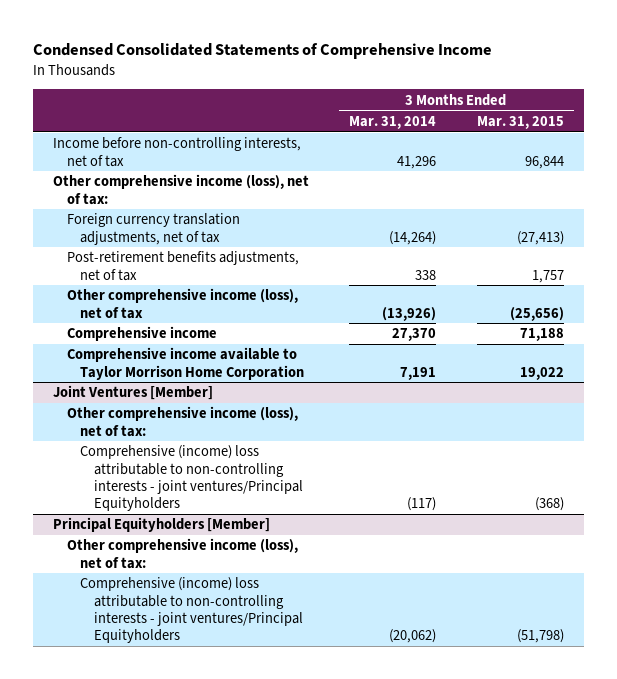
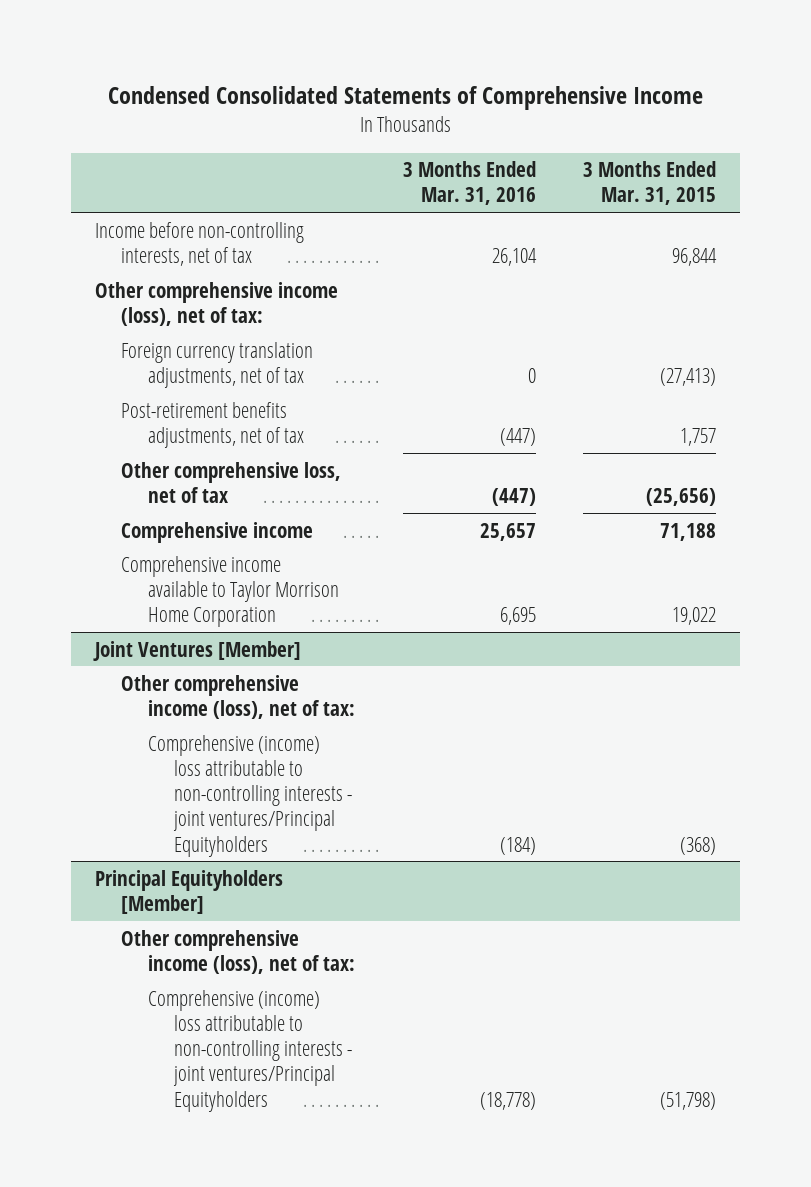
[349,115,437,129] Mar. 31, 2014 -> none
none -> [402,161,536,206] 3 Months Ended Mar. 31, 2016
[66,288,298,319] Other comprehensive income (loss), net of tax -> [121,461,342,503] Other comprehensive loss, net of tax

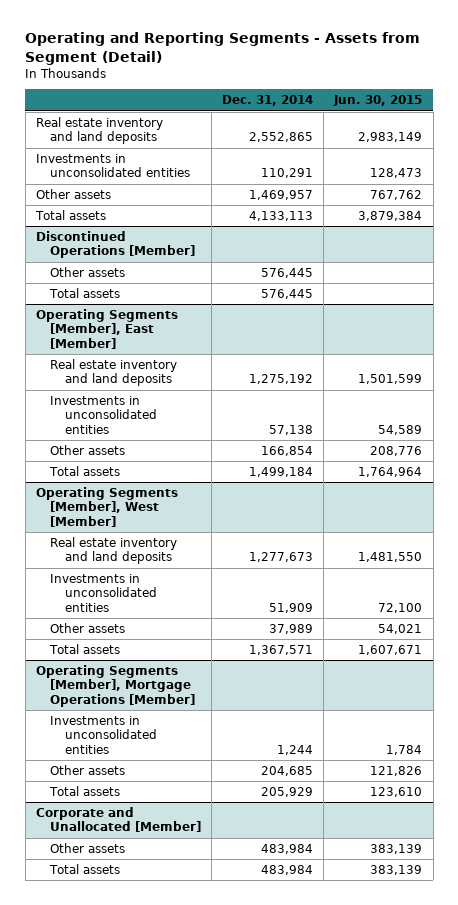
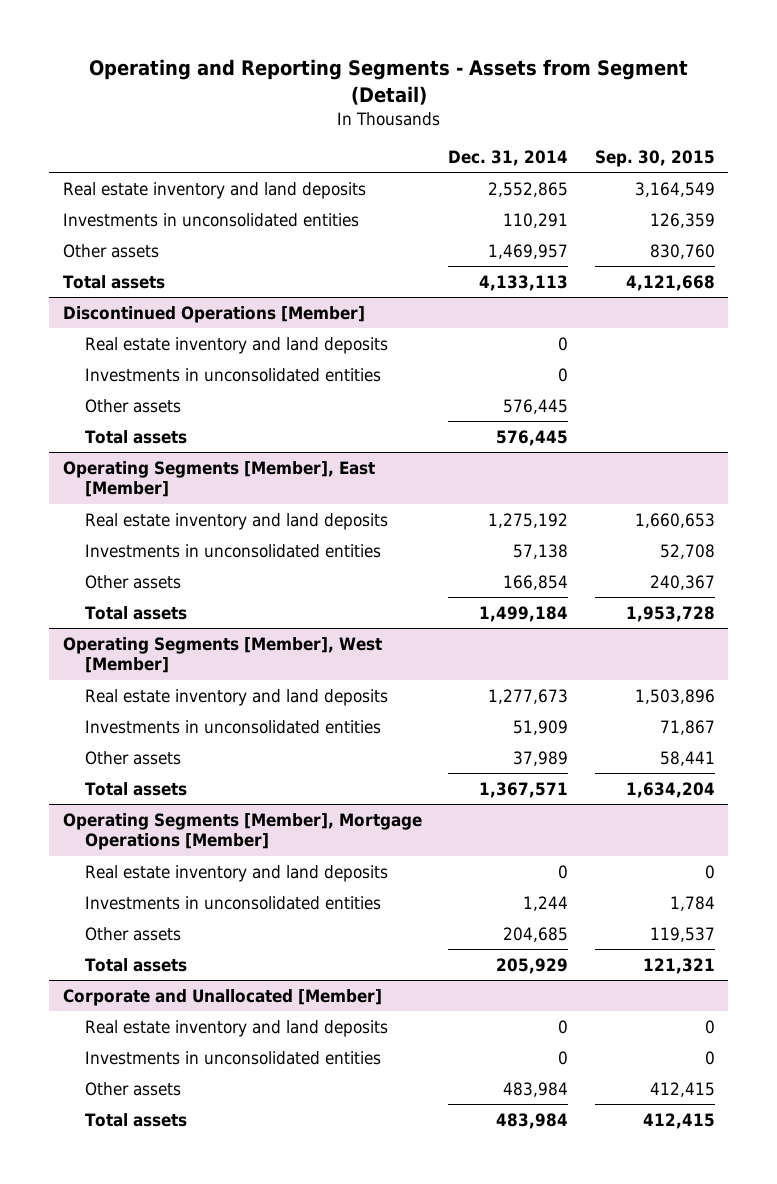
[333,95,423,107] Jun. 30, 2015 -> none
none -> [594,150,715,168] Sep. 30, 2015
none -> [85,336,389,354] Real estate inventory and land deposits
none -> [85,367,382,382] Investments in unconsolidated entities
none -> [85,864,389,882] Real estate inventory and land deposits
none -> [85,1019,389,1037] Real estate inventory and land deposits
none -> [85,1050,382,1065] Investments in unconsolidated entities

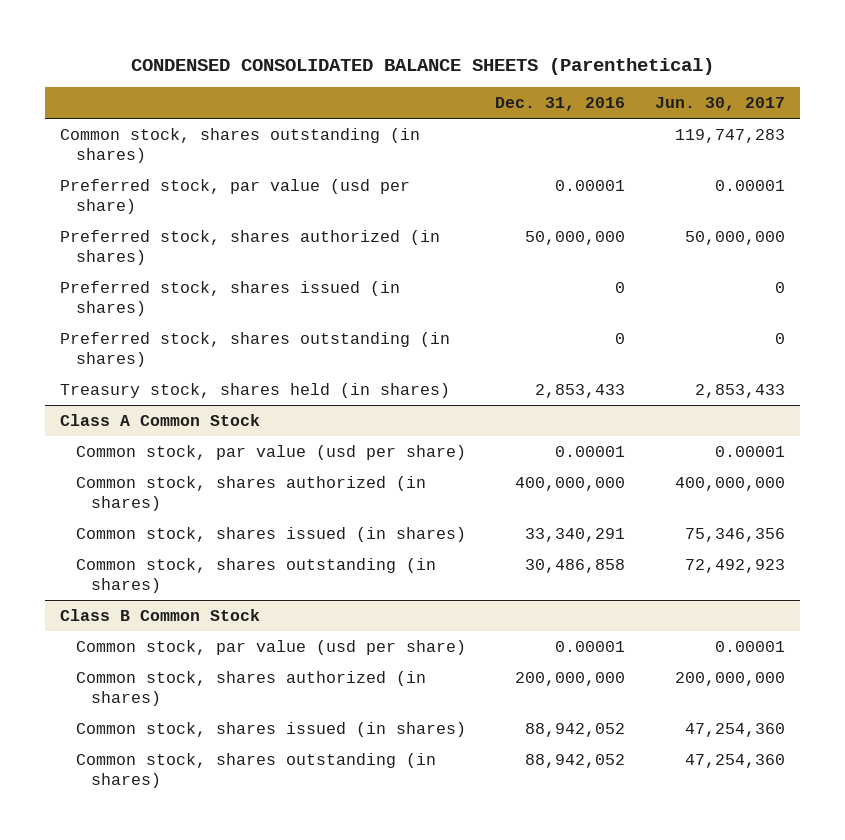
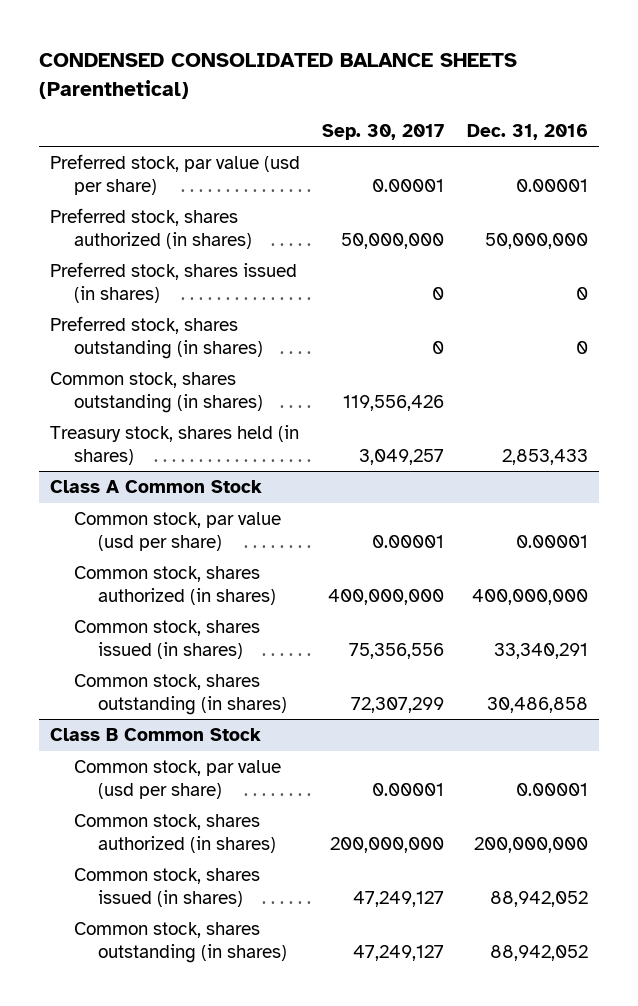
[655,97,786,112] Jun. 30, 2017 -> none
none -> [322,123,445,140] Sep. 30, 2017
[60,127,421,164] Common stock, shares outstanding (in shares) -> [49,372,264,413] Common stock, shares outstanding (in shares)

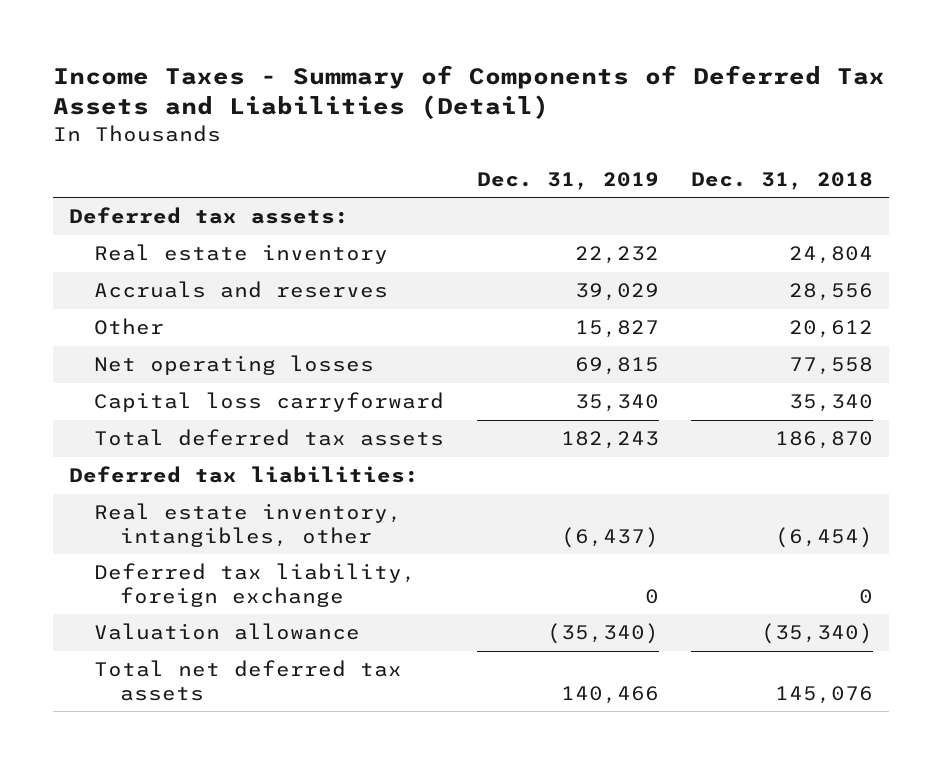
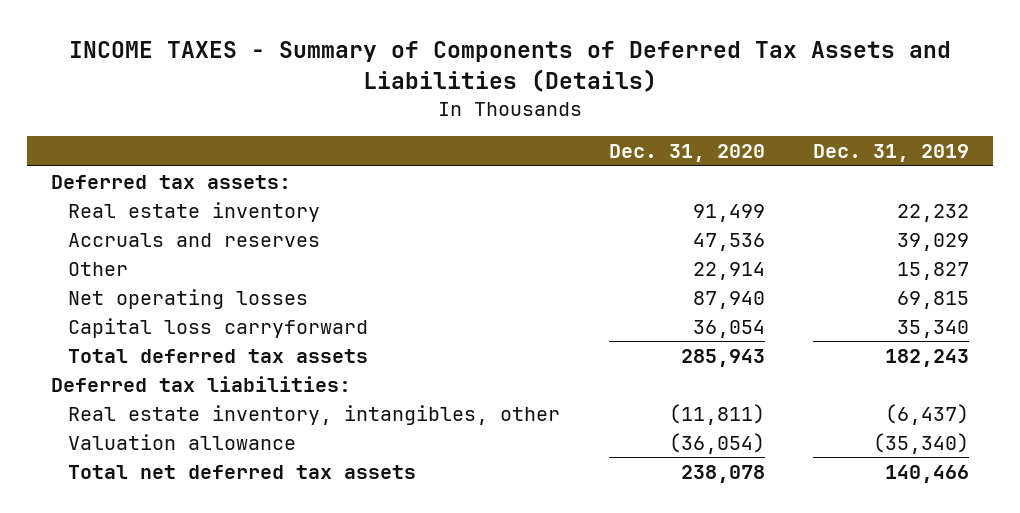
[52,64,885,120] Income Taxes - Summary of Components of Deferred Tax Assets and Liabilities (Detail) -> [69,41,952,93] INCOME TAXES - Summary of Components of Deferred Tax Assets and Liabilities (Details)
[691,171,874,190] Dec. 31, 2018 -> none
none -> [608,144,765,163] Dec. 31, 2020
[94,563,417,607] Deferred tax liability, foreign exchange -> none

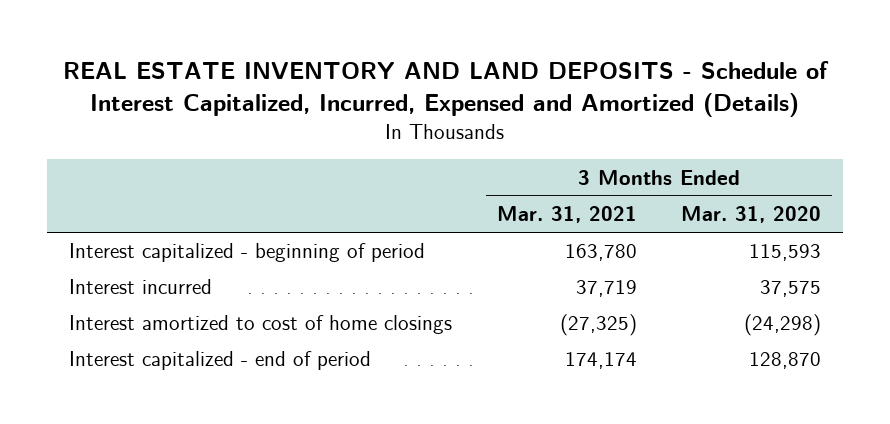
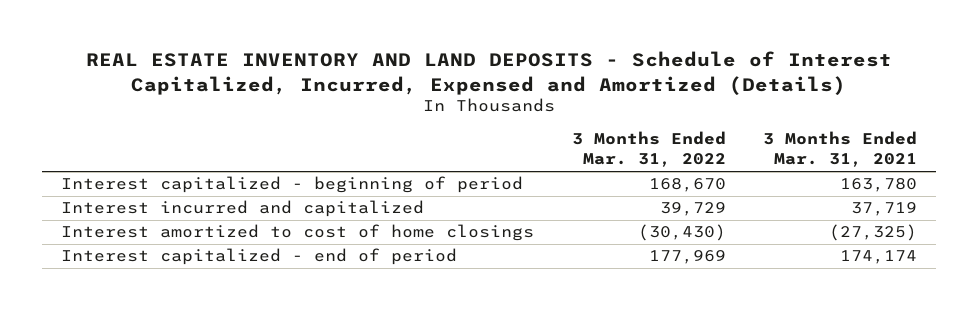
[680,205,821,223] Mar. 31, 2020 -> none
none -> [571,131,726,168] 3 Months Ended Mar. 31, 2022
[69,279,213,295] Interest incurred -> [61,200,425,218] Interest incurred and capitalized

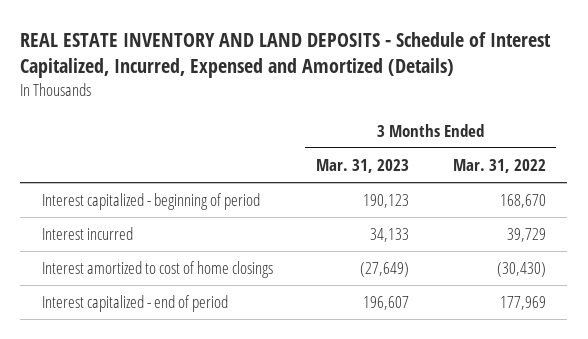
[763,131,918,168] 3 Months Ended Mar. 31, 2021 -> none
none -> [316,159,410,174] Mar. 31, 2023
[61,200,425,218] Interest incurred and capitalized -> [42,227,134,241] Interest incurred

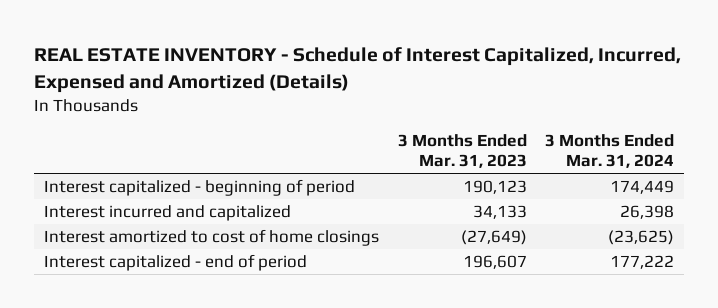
[20,31,552,79] REAL ESTATE INVENTORY AND LAND DEPOSITS - Schedule of Interest Capitalized, Incurred, Expensed and Amortized (Details) -> [34,47,682,93] REAL ESTATE INVENTORY - Schedule of Interest Capitalized, Incurred, Expensed and Amortized (Details)
[452,159,546,174] Mar. 31, 2022 -> none
none -> [545,133,675,169] 3 Months Ended Mar. 31, 2024
[42,227,134,241] Interest incurred -> [43,204,291,221] Interest incurred and capitalized

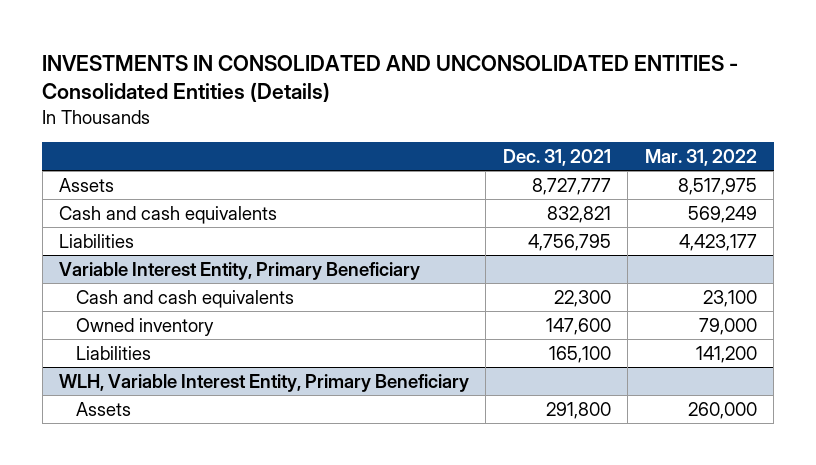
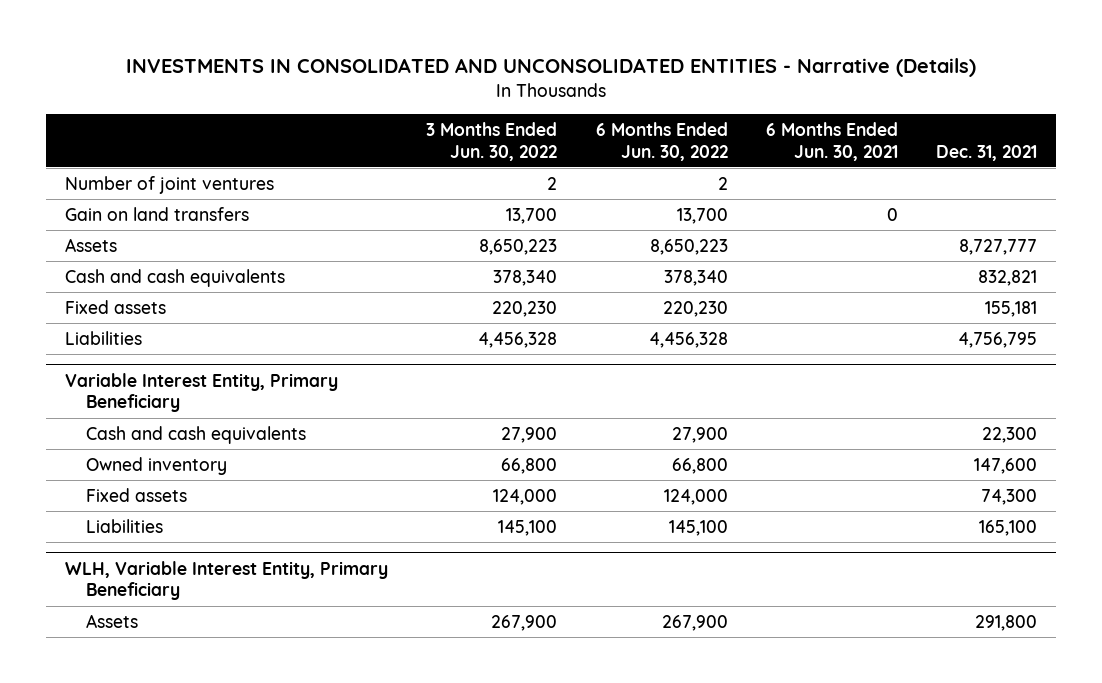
[42,54,739,103] INVESTMENTS IN CONSOLIDATED AND UNCONSOLIDATED ENTITIES - Consolidated Entities (Details) -> [126,58,977,78] INVESTMENTS IN CONSOLIDATED AND UNCONSOLIDATED ENTITIES - Narrative (Details)
[644,149,757,167] Mar. 31, 2022 -> none
none -> [426,121,558,161] 3 Months Ended Jun. 30, 2022
none -> [595,121,728,161] 6 Months Ended Jun. 30, 2022
none -> [766,121,899,161] 6 Months Ended Jun. 30, 2021
none -> [65,175,275,194] Number of joint ventures
none -> [65,206,250,221] Gain on land transfers
none -> [65,299,167,314] Fixed assets
none -> [86,487,188,502] Fixed assets

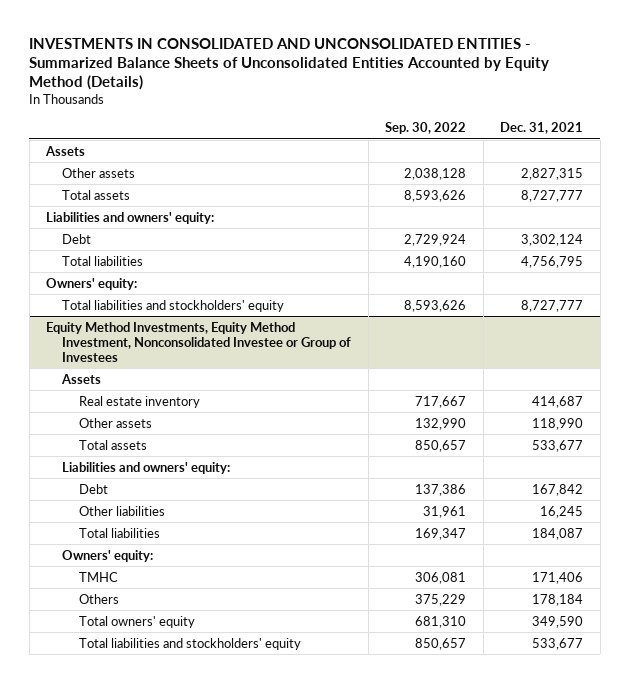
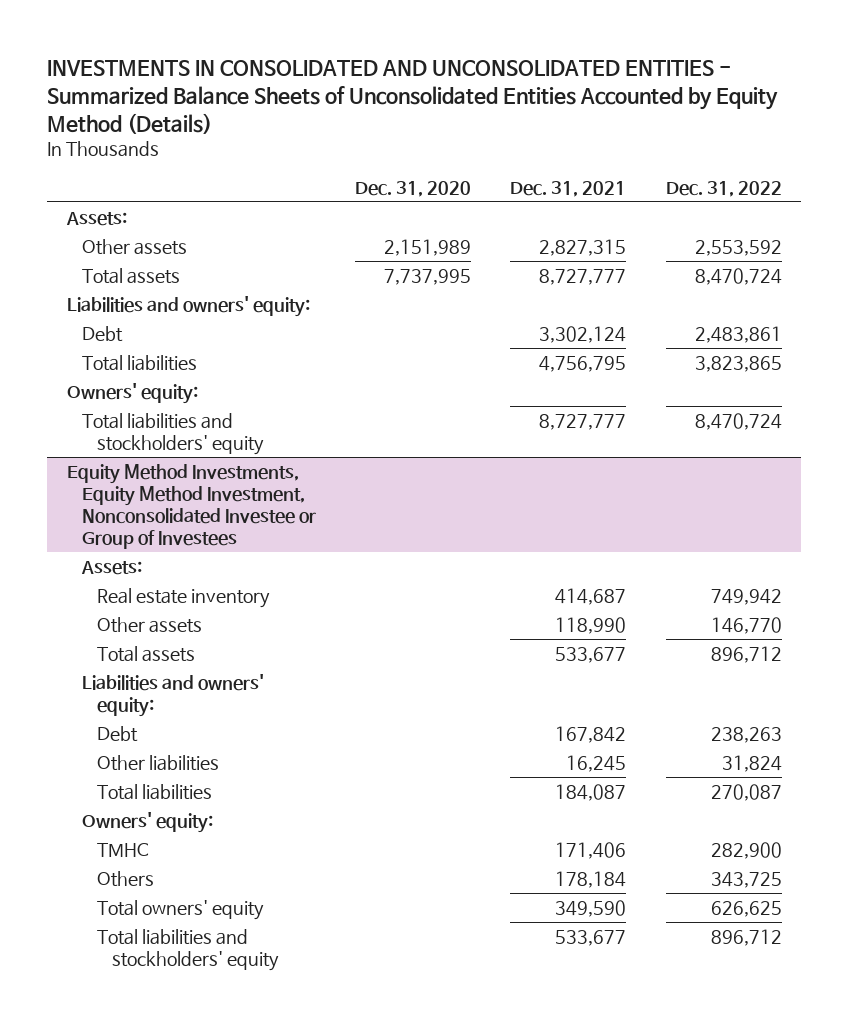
[385,122,467,135] Sep. 30, 2022 -> none
none -> [355,180,472,197] Dec. 31, 2020
none -> [665,180,782,197] Dec. 31, 2022
[45,145,86,156] Assets -> [65,211,127,226] Assets:
[61,373,102,384] Assets -> [80,560,142,575] Assets:

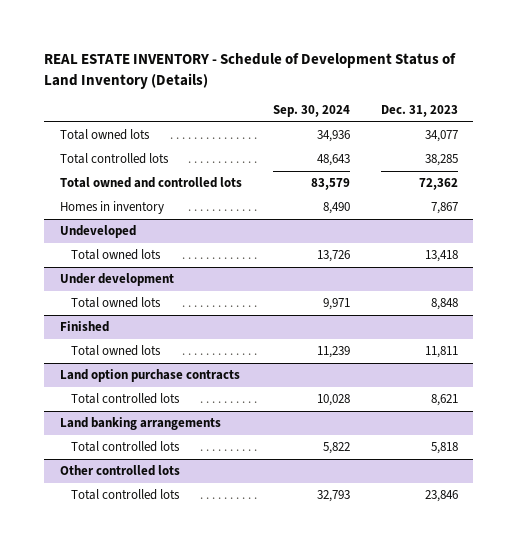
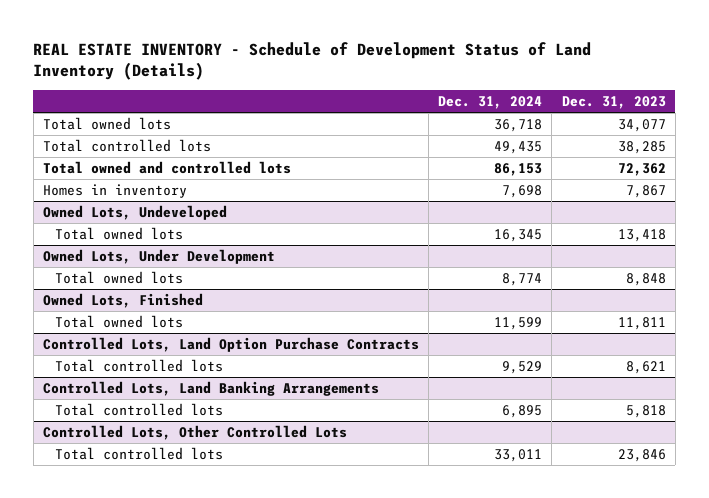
[272,104,350,117] Sep. 30, 2024 -> none
none -> [438,96,543,110] Dec. 31, 2024
[59,225,136,239] Undeveloped -> [42,204,227,220] Owned Lots, Undeveloped
[59,273,174,287] Under development -> [42,248,275,264] Owned Lots, Under Development
[59,321,109,333] Finished -> [42,292,203,308] Owned Lots, Finished
[59,369,240,383] Land option purchase contracts -> [42,336,419,352] Controlled Lots, Land Option Purchase Contracts
[59,417,221,431] Land banking arrangements -> [42,380,379,396] Controlled Lots, Land Banking Arrangements
[59,465,180,477] Other controlled lots -> [42,424,347,440] Controlled Lots, Other Controlled Lots

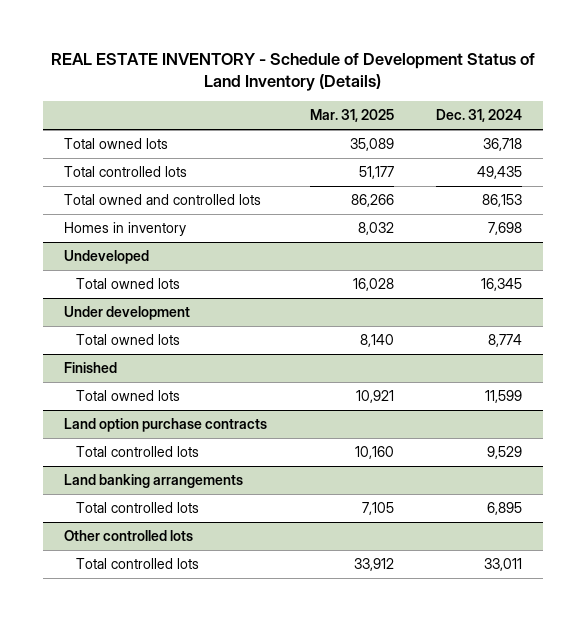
[561,96,666,110] Dec. 31, 2023 -> none
none -> [309,109,394,123] Mar. 31, 2025
[42,204,227,220] Owned Lots, Undeveloped -> [64,250,150,265] Undeveloped
[42,248,275,264] Owned Lots, Under Development -> [64,306,191,321] Under development
[42,292,203,308] Owned Lots, Finished -> [64,362,118,374] Finished
[42,336,419,352] Controlled Lots, Land Option Purchase Contracts -> [64,418,268,433] Land option purchase contracts
[42,380,379,396] Controlled Lots, Land Banking Arrangements -> [64,474,244,489] Land banking arrangements
[42,424,347,440] Controlled Lots, Other Controlled Lots -> [64,530,194,542] Other controlled lots

